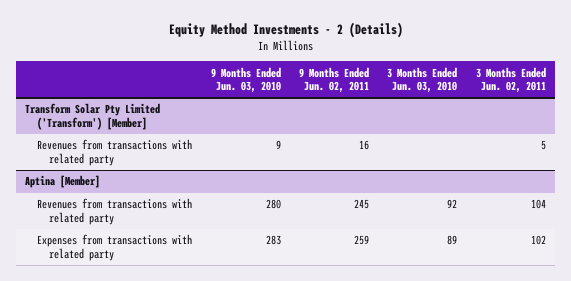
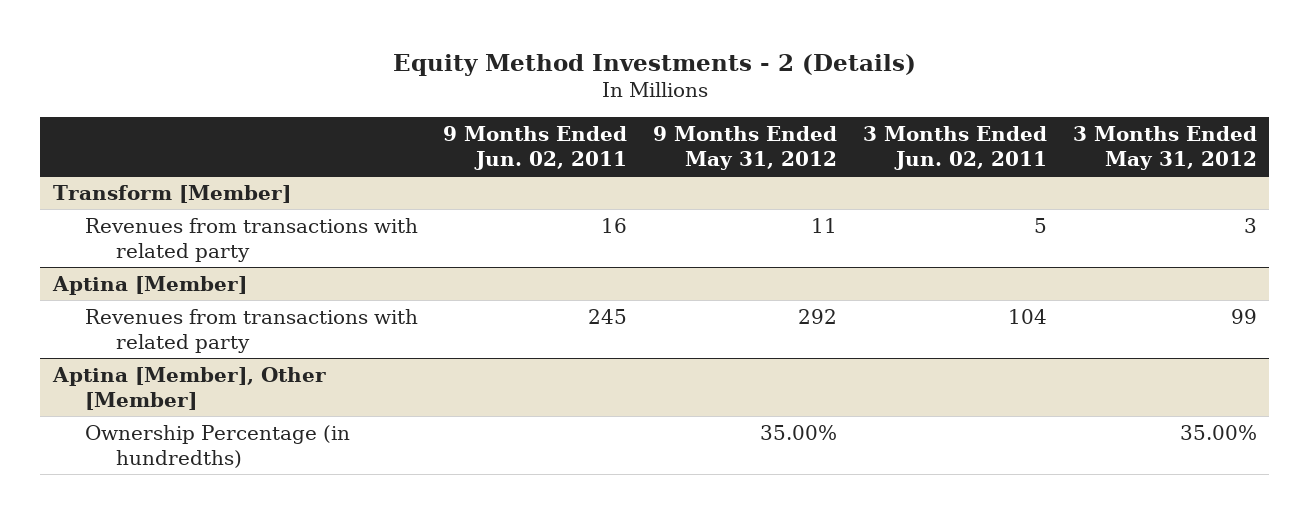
[210,66,281,94] 9 Months Ended Jun. 03, 2010 -> none
[387,66,458,94] 3 Months Ended Jun. 03, 2010 -> none
none -> [653,125,838,170] 9 Months Ended May 31, 2012
none -> [1072,125,1257,170] 3 Months Ended May 31, 2012
[25,103,161,130] Transform Solar Pty Limited ('Transform') [Member] -> none
none -> [53,184,292,203] Transform [Member]
[37,234,193,261] Expenses from transactions with related party -> none
none -> [52,366,327,410] Aptina [Member], Other [Member]
none -> [84,424,350,468] Ownership Percentage (in hundredths)

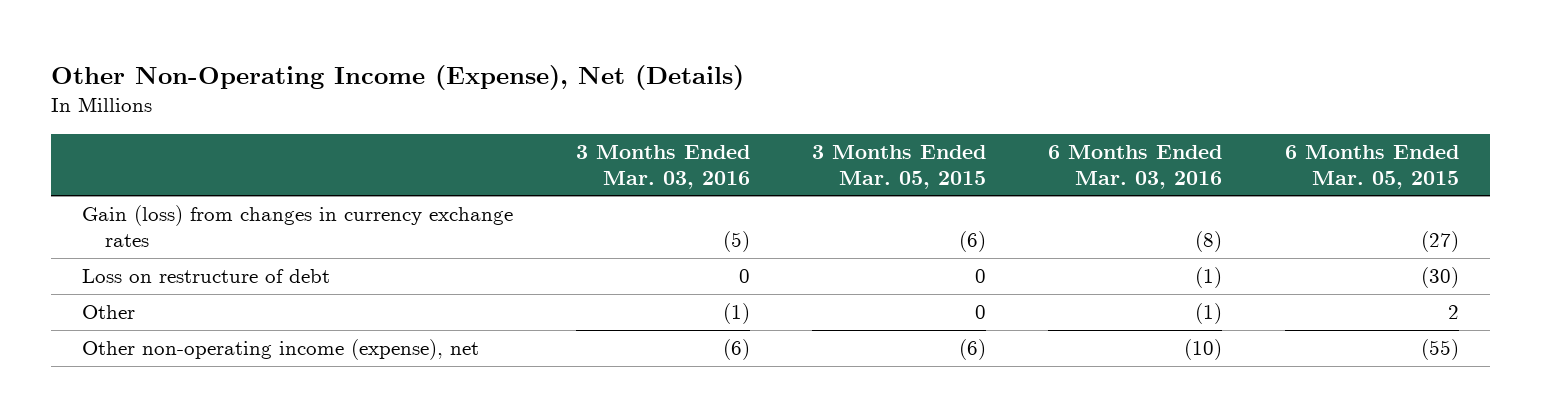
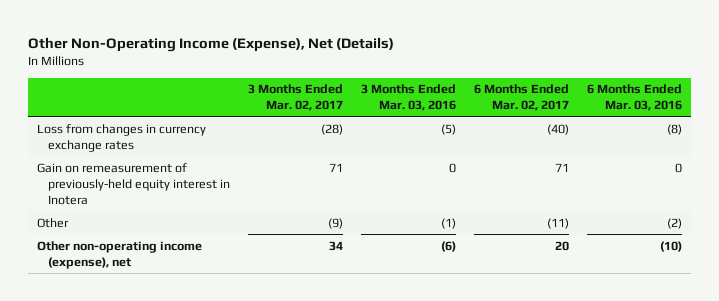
[811,144,986,189] 3 Months Ended Mar. 05, 2015 -> none
[1284,144,1459,189] 6 Months Ended Mar. 05, 2015 -> none
none -> [248,84,344,112] 3 Months Ended Mar. 02, 2017
none -> [473,84,569,112] 6 Months Ended Mar. 02, 2017
[82,269,331,284] Loss on restructure of debt -> none
[82,205,514,247] Gain (loss) from changes in currency exchange rates -> [37,123,207,152] Loss from changes in currency exchange rates
none -> [37,162,231,205] Gain on remeasurement of previously-held equity interest in Inotera
[1195,303,1223,325] (1) -> [666,217,682,229] (2)

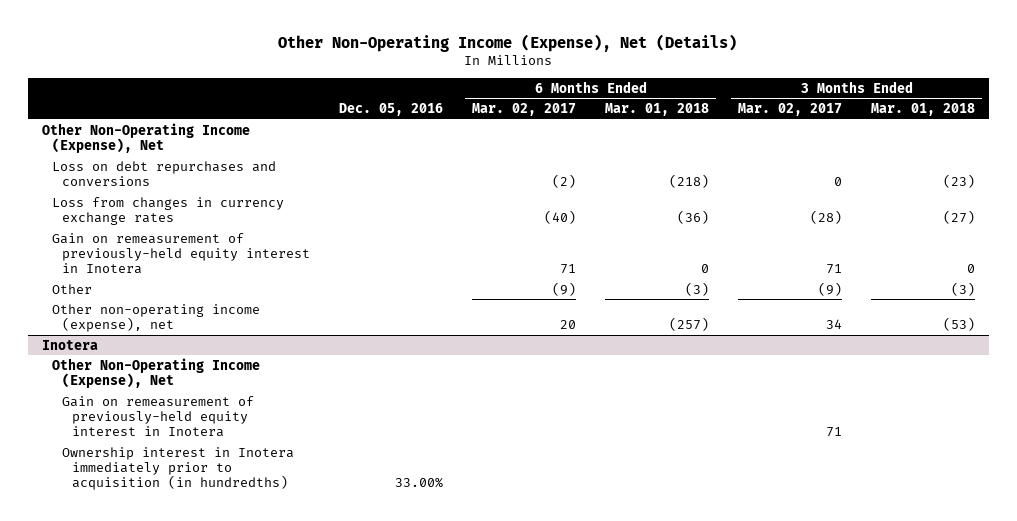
[361,84,457,112] 3 Months Ended Mar. 03, 2016 -> none
[586,84,682,112] 6 Months Ended Mar. 03, 2016 -> none
none -> [339,103,444,117] Dec. 05, 2016
none -> [605,103,710,117] Mar. 01, 2018
none -> [870,103,975,117] Mar. 01, 2018
none -> [42,122,251,154] Other Non-Operating Income (Expense), Net
none -> [52,160,277,187] Loss on debt repurchases and conversions
[546,217,569,229] (11) -> [552,281,577,296] (9)
none -> [42,339,99,350] Inotera
none -> [52,357,261,389] Other Non-Operating Income (Expense), Net
none -> [62,395,255,438] Gain on remeasurement of previously-held equity interest in Inotera
none -> [62,446,295,491] Ownership interest in Inotera immediately prior to acquisition (in hundredths)

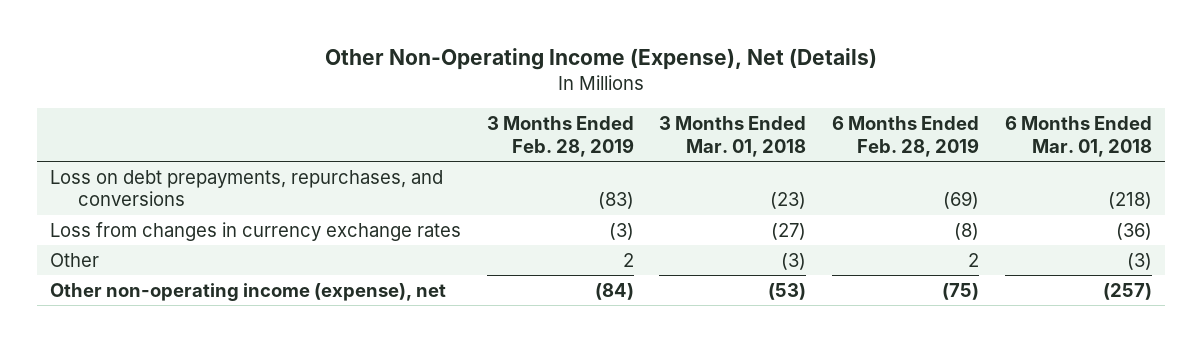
[339,103,444,117] Dec. 05, 2016 -> none
[472,103,577,117] Mar. 02, 2017 -> none
[738,103,843,117] Mar. 02, 2017 -> none
none -> [486,116,634,157] 3 Months Ended Feb. 28, 2019
none -> [832,116,980,157] 6 Months Ended Feb. 28, 2019
[42,122,251,154] Other Non-Operating Income (Expense), Net -> none
[52,160,277,187] Loss on debt repurchases and conversions -> [49,169,443,207] Loss on debt prepayments, repurchases, and conversions
[52,232,311,275] Gain on remeasurement of previously-held equity interest in Inotera -> none
[42,339,99,350] Inotera -> none
[52,357,261,389] Other Non-Operating Income (Expense), Net -> none
[62,395,255,438] Gain on remeasurement of previously-held equity interest in Inotera -> none
[62,446,295,491] Ownership interest in Inotera immediately prior to acquisition (in hundredths) -> none

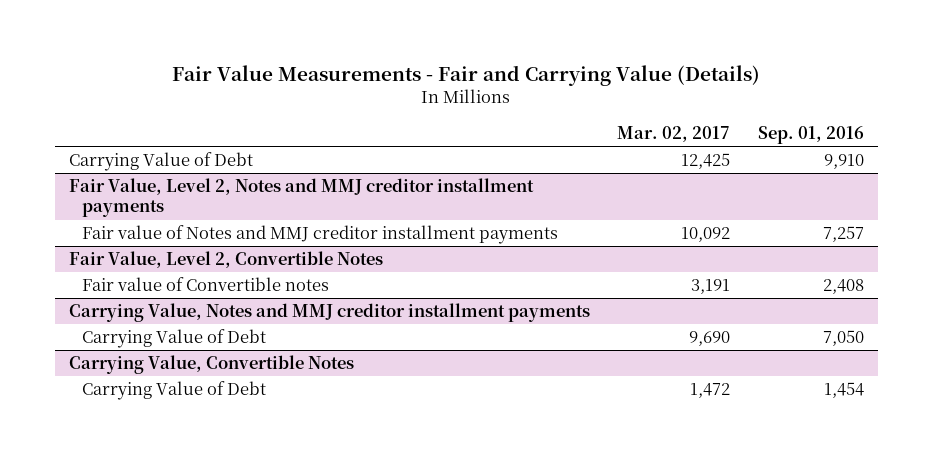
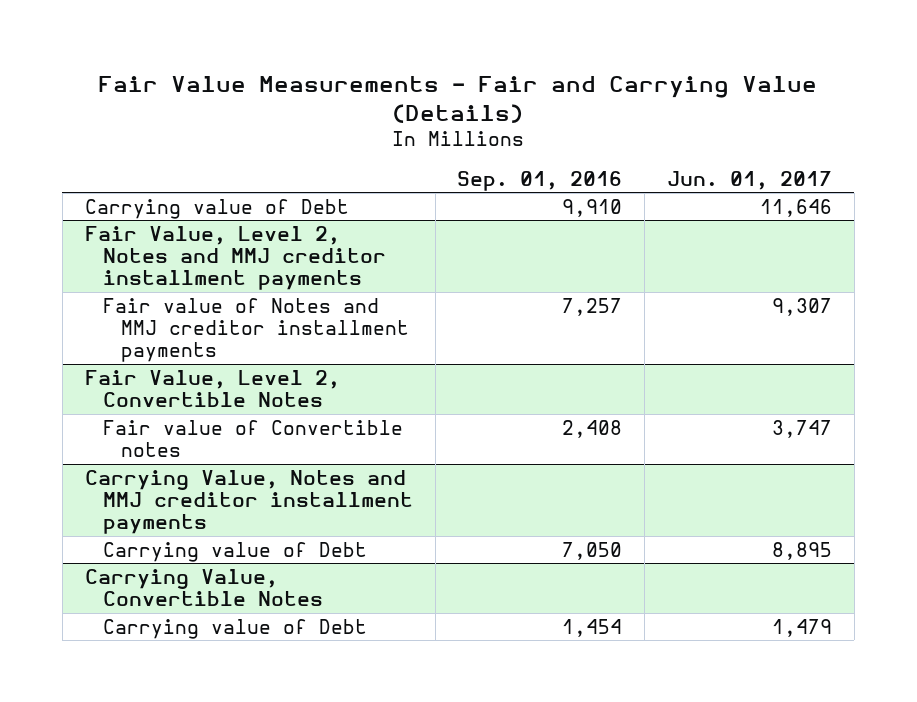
[617,125,731,142] Mar. 02, 2017 -> none
none -> [666,170,832,190] Jun. 01, 2017
[68,152,253,172] Carrying Value of Debt -> [84,198,349,219] Carrying value of Debt
[82,329,267,349] Carrying Value of Debt -> [102,541,367,562] Carrying value of Debt
[82,381,267,401] Carrying Value of Debt -> [102,618,367,639] Carrying value of Debt

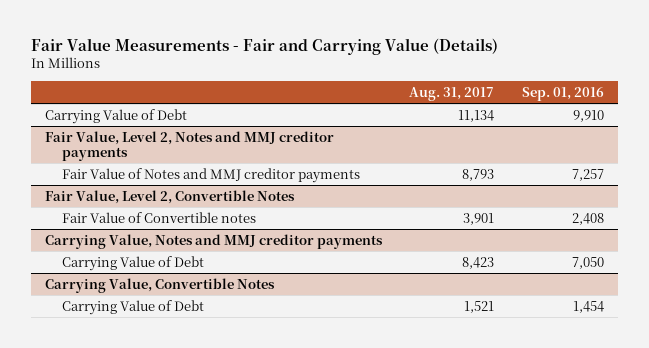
[666,170,832,190] Jun. 01, 2017 -> none
none -> [409,87,495,102] Aug. 31, 2017
[84,198,349,219] Carrying value of Debt -> [44,108,187,124] Carrying Value of Debt
[84,225,386,291] Fair Value, Level 2, Notes and MMJ creditor installment payments -> [44,130,334,161] Fair Value, Level 2, Notes and MMJ creditor payments
[102,297,410,363] Fair value of Notes and MMJ creditor installment payments -> [61,167,360,183] Fair Value of Notes and MMJ creditor payments
[102,419,403,458] Fair value of Convertible notes -> [61,211,256,223] Fair Value of Convertible notes
[84,469,413,535] Carrying Value, Notes and MMJ creditor installment payments -> [44,233,383,249] Carrying Value, Notes and MMJ creditor payments
[102,541,367,562] Carrying value of Debt -> [61,255,204,271] Carrying Value of Debt
[102,618,367,639] Carrying value of Debt -> [61,299,204,315] Carrying Value of Debt

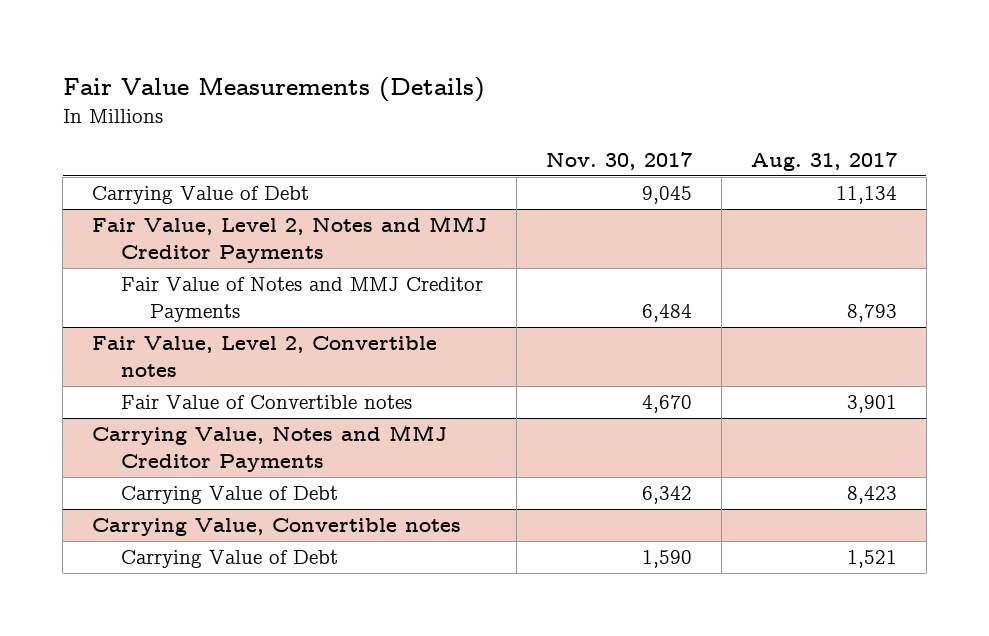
[30,37,498,55] Fair Value Measurements - Fair and Carrying Value (Details) -> [62,76,485,102] Fair Value Measurements (Details)
[522,87,605,102] Sep. 01, 2016 -> none
none -> [545,151,692,170] Nov. 30, 2017
[44,130,334,161] Fair Value, Level 2, Notes and MMJ creditor payments -> [92,216,488,263] Fair Value, Level 2, Notes and MMJ Creditor Payments
[61,167,360,183] Fair Value of Notes and MMJ creditor payments -> [121,277,484,322] Fair Value of Notes and MMJ Creditor Payments
[44,189,295,204] Fair Value, Level 2, Convertible Notes -> [92,336,438,377] Fair Value, Level 2, Convertible notes
[44,233,383,249] Carrying Value, Notes and MMJ creditor payments -> [92,425,448,472] Carrying Value, Notes and MMJ Creditor Payments
[44,277,275,293] Carrying Value, Convertible Notes -> [92,518,462,537] Carrying Value, Convertible notes

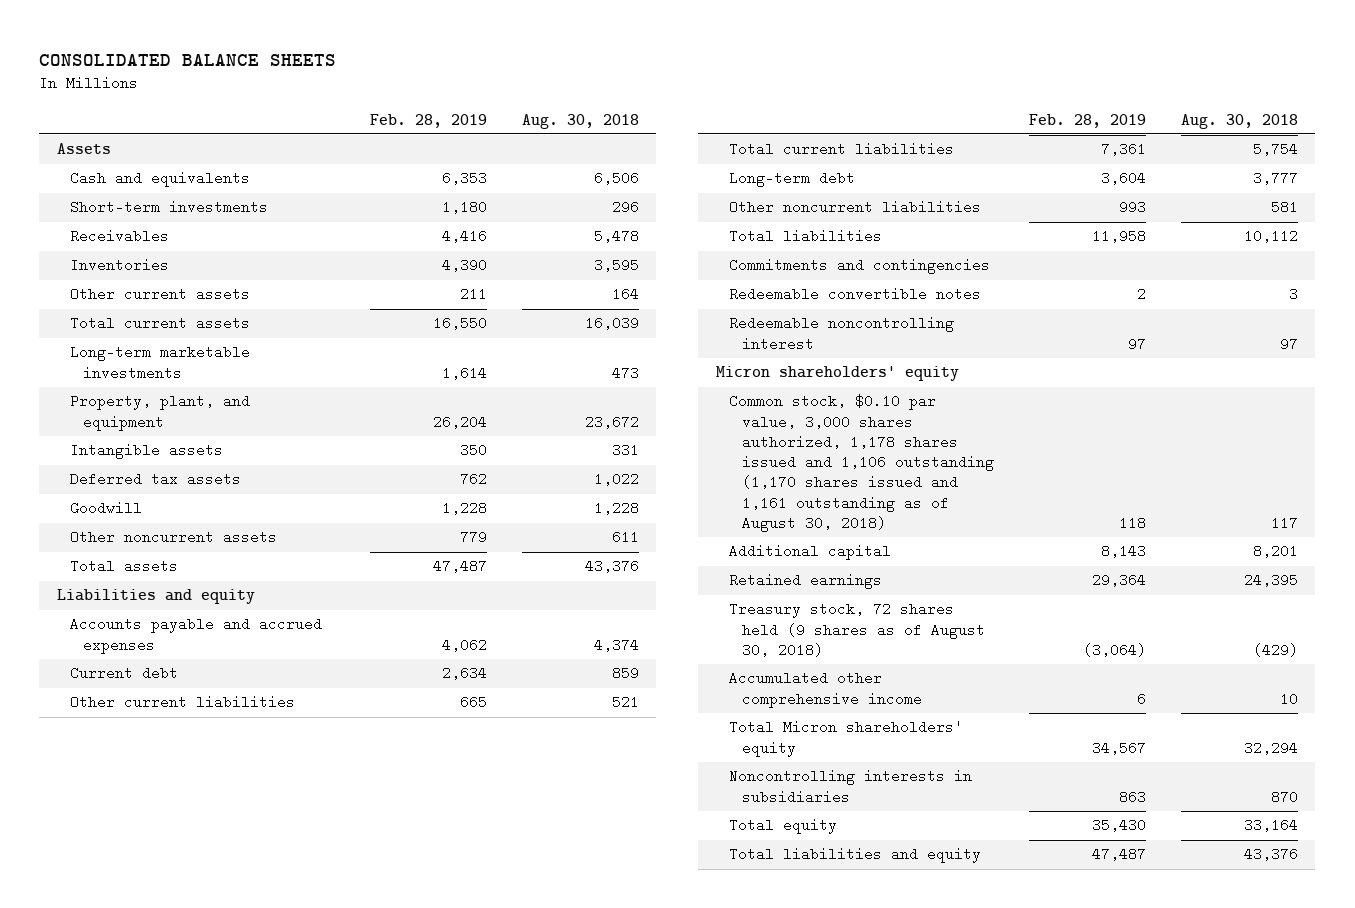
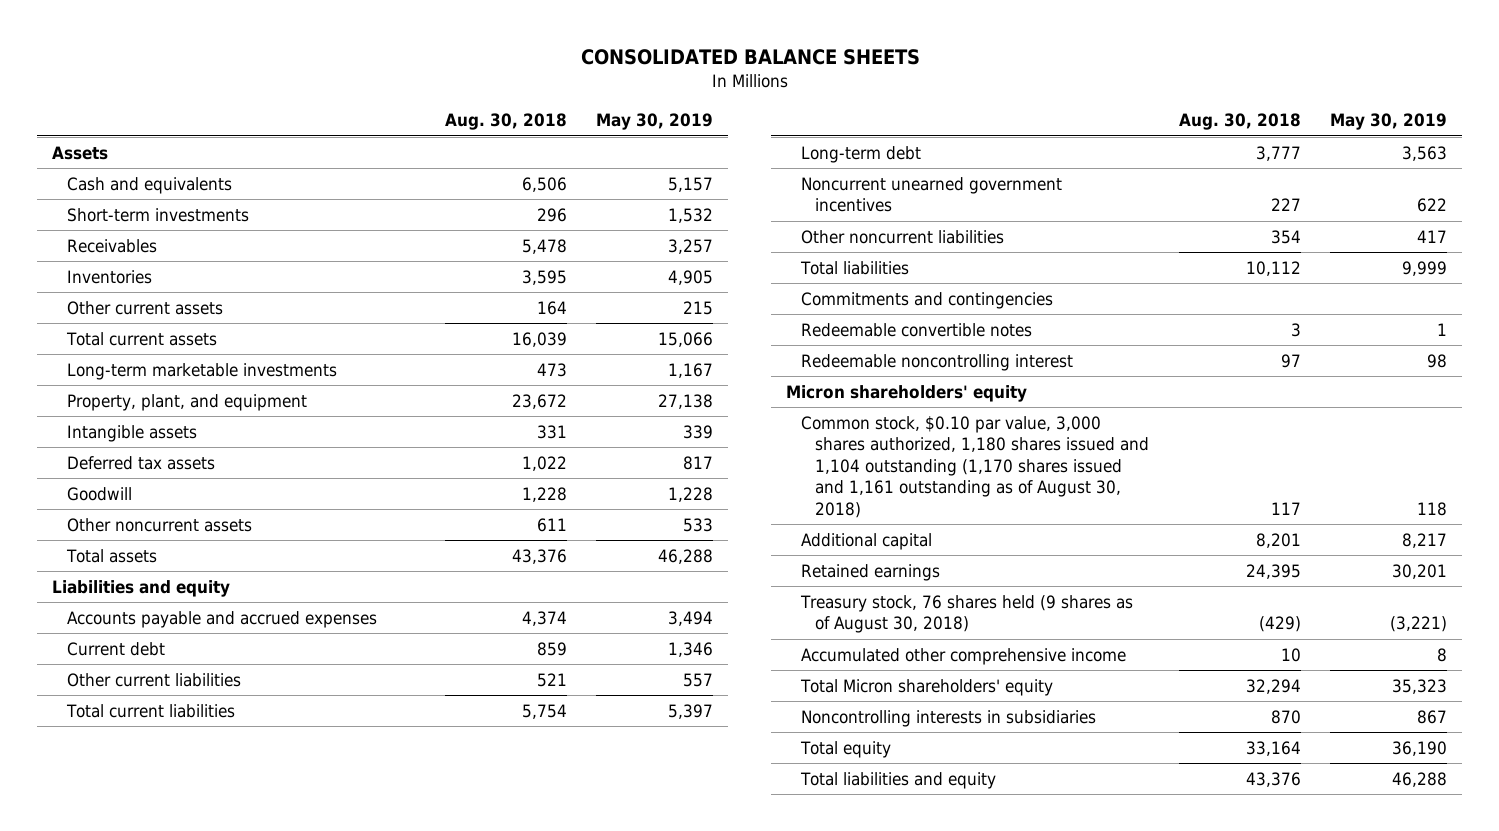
[369,113,487,128] Feb. 28, 2019 -> none
none -> [596,113,714,131] May 30, 2019
none -> [800,176,1062,213] Noncurrent unearned government incentives
[1270,200,1298,215] 581 -> [1270,229,1301,244] 354
[728,394,994,532] Common stock, $0.10 par value, 3,000 shares authorized, 1,178 shares issued and 1,106 outstanding (1,170 shares issued and 1,161 outstanding as of August 30, 2018) -> [800,415,1150,518] Common stock, $0.10 par value, 3,000 shares authorized, 1,180 shares issued and 1,104 outstanding (1,170 shares issued and 1,161 outstanding as of August 30, 2018)
[728,602,985,657] Treasury stock, 72 shares held (9 shares as of August 30, 2018) -> [799,594,1133,634] Treasury stock, 76 shares held (9 shares as of August 30, 2018)

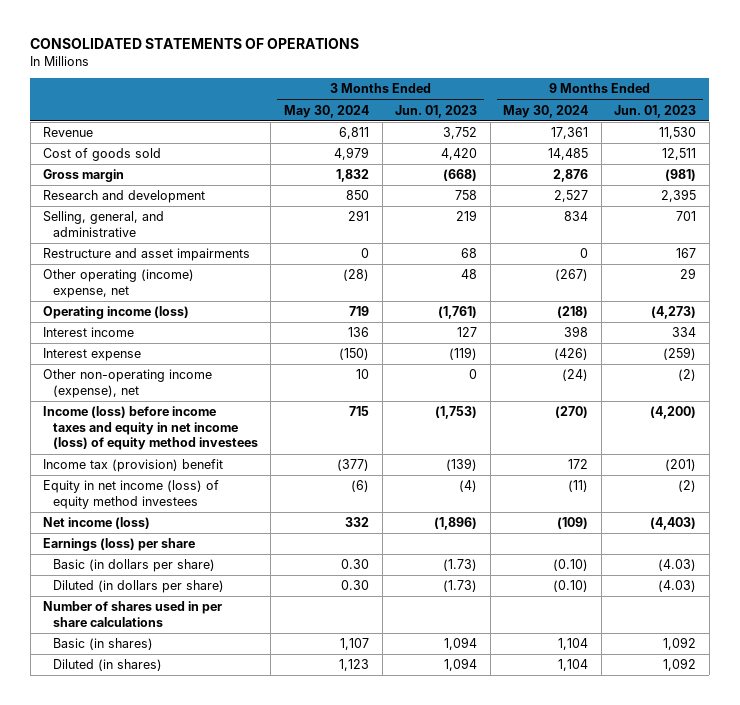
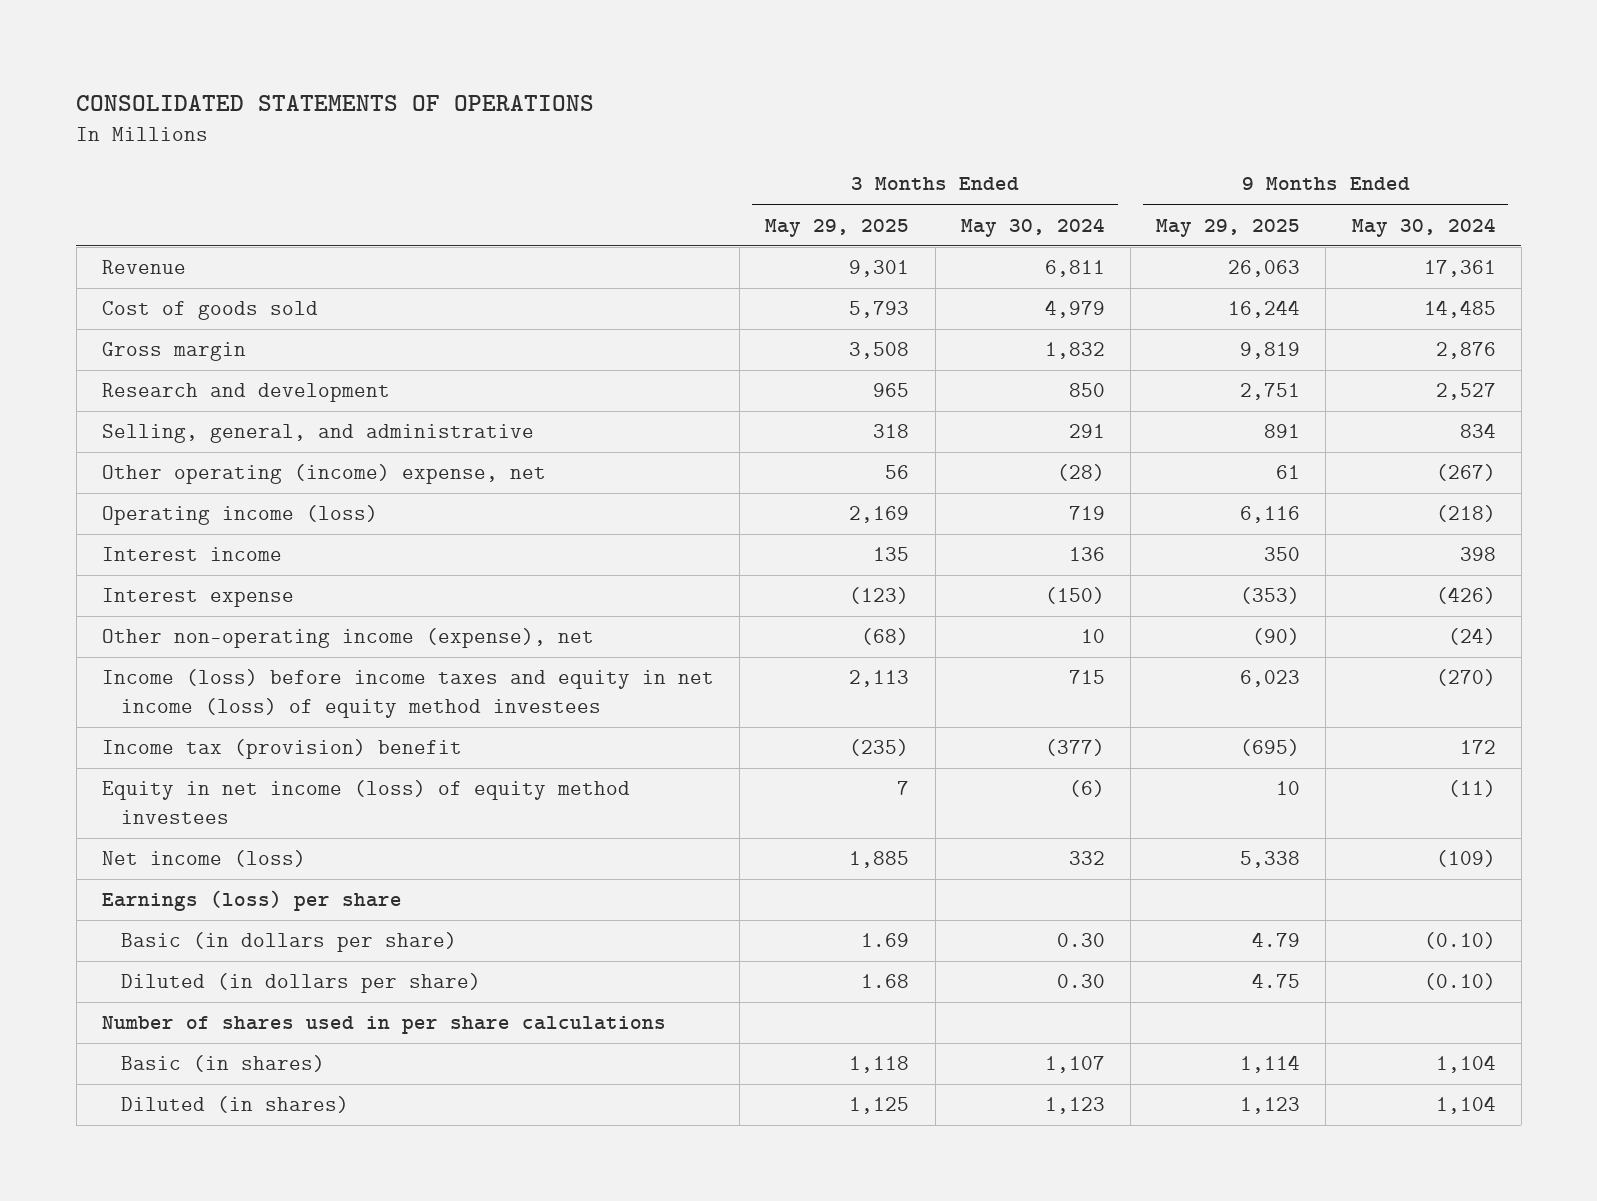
[395,104,478,118] Jun. 01, 2023 -> none
[614,104,697,118] Jun. 01, 2023 -> none
none -> [765,218,910,237] May 29, 2025
none -> [1156,218,1301,237] May 29, 2025
[43,248,251,262] Restructure and asset impairments -> none

